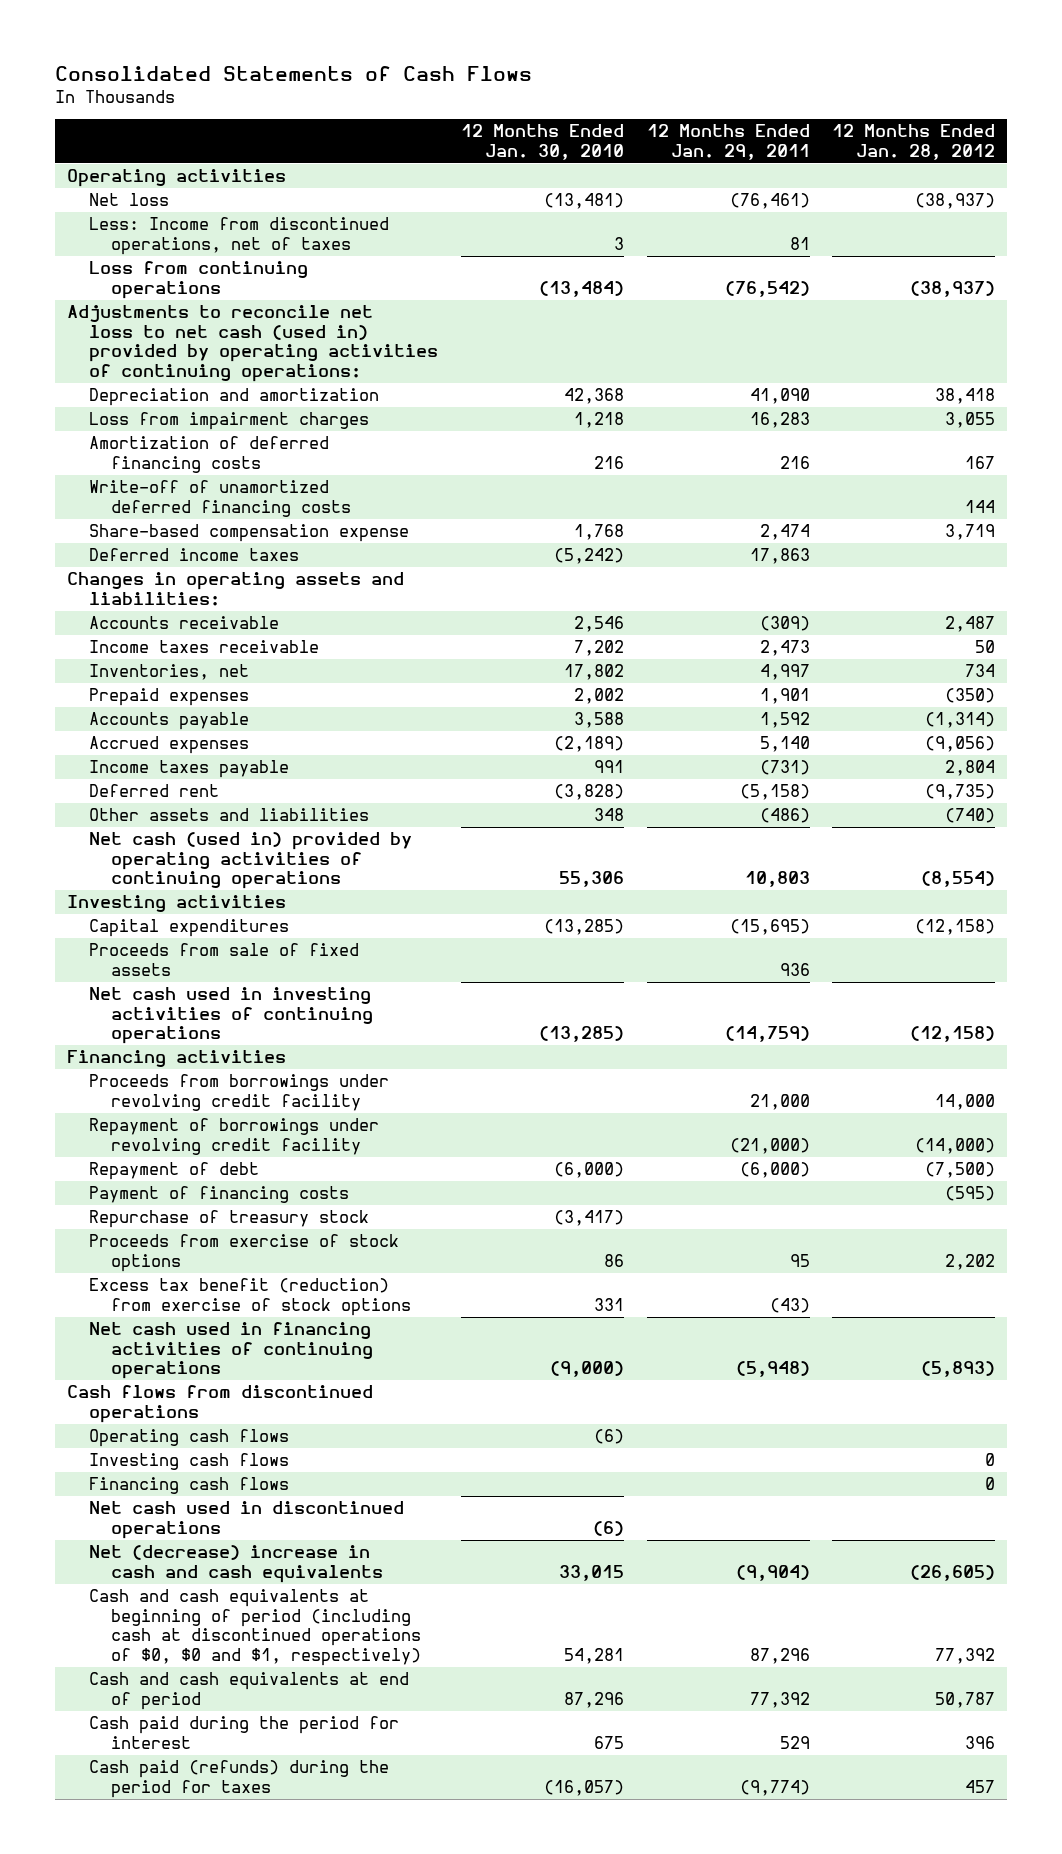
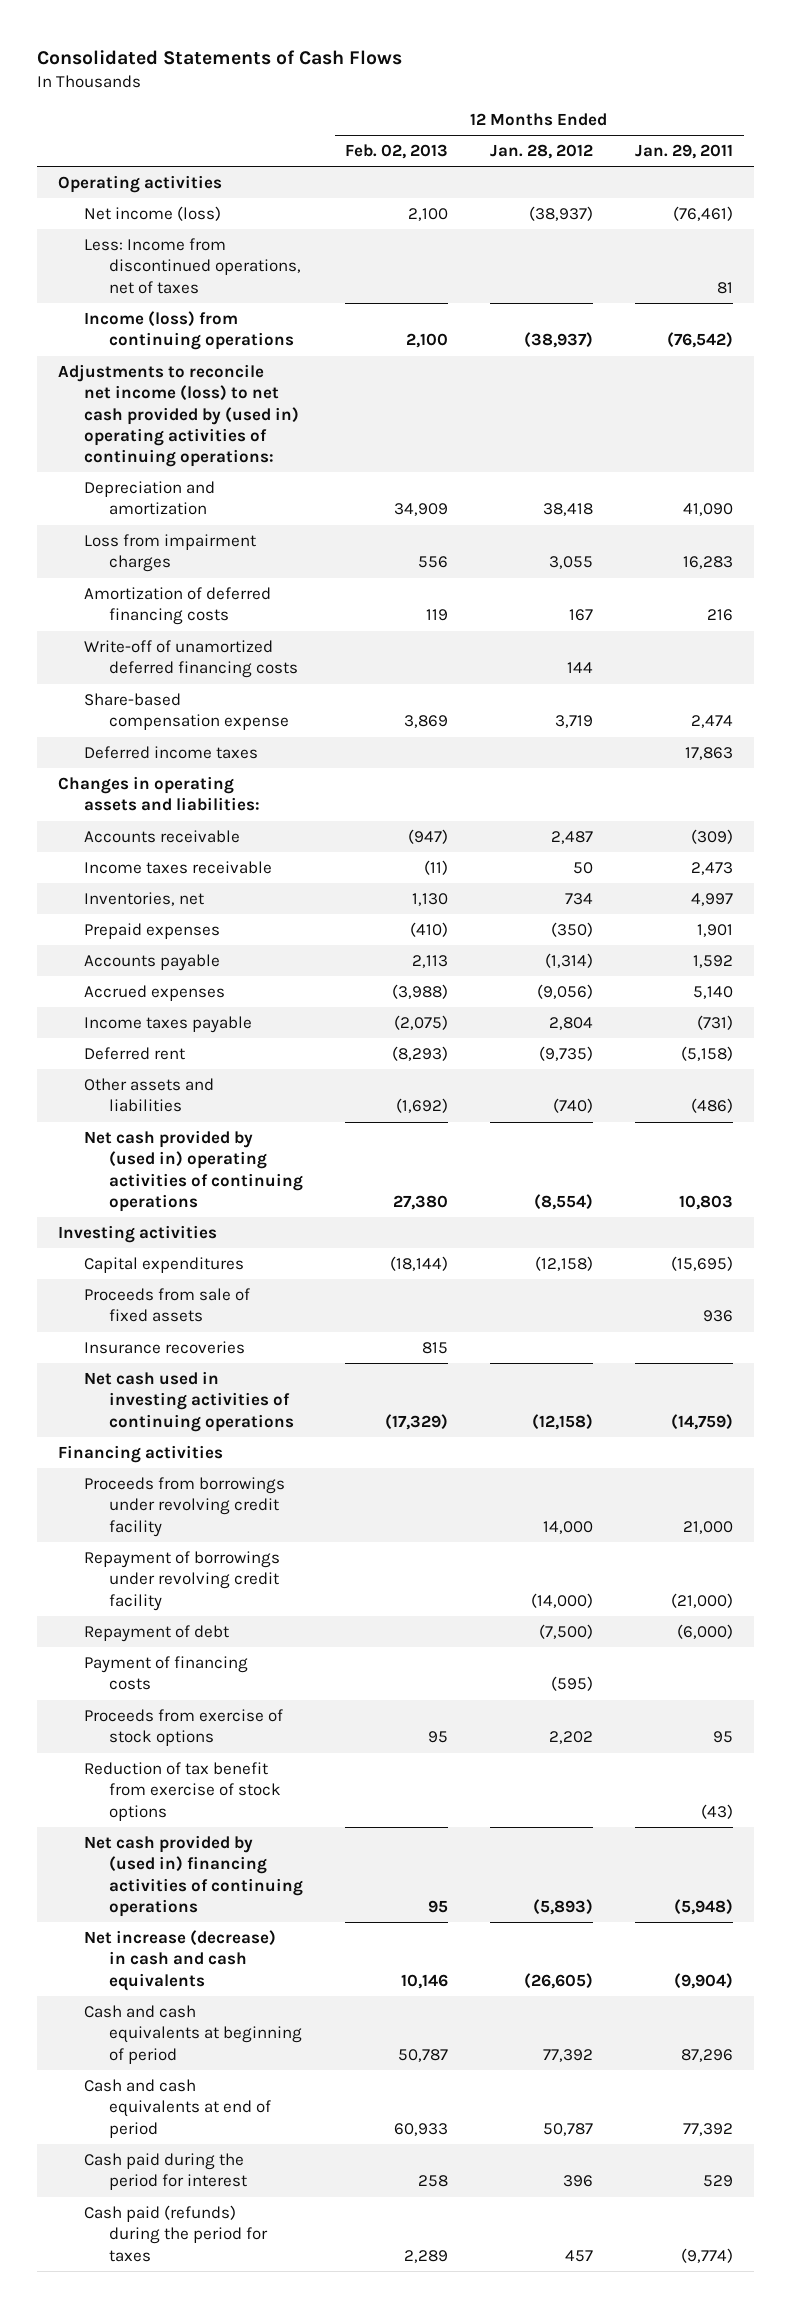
[460,124,624,160] 12 Months Ended Jan. 30, 2010 -> none
none -> [345,144,449,160] Feb. 02, 2013
[88,193,169,207] Net loss -> [83,206,221,222] Net income (loss)
[88,261,308,299] Loss from continuing operations -> [83,311,295,351] Income (loss) from continuing operations
[66,305,438,382] Adjustments to reconcile net loss to net cash (used in) provided by operating activities of continuing operations: -> [58,364,299,468] Adjustments to reconcile net income (loss) to net cash provided by (used in) operating activities of continuing operations:
[88,832,412,890] Net cash (used in) provided by operating activities of continuing operations -> [83,1130,304,1212] Net cash provided by (used in) operating activities of continuing operations
none -> [83,1341,245,1355] Insurance recoveries
[88,1210,369,1229] Repurchase of treasury stock -> none
[66,1385,373,1423] Cash flows from discontinued operations -> none
[88,1429,289,1448] Operating cash flows -> none
[88,1453,289,1471] Investing cash flows -> none
[88,1477,289,1495] Financing cash flows -> none
[88,1501,404,1539] Net cash used in discontinued operations -> none
[88,1278,411,1316] Excess tax benefit (reduction) from exercise of stock options -> [83,1762,282,1821] Reduction of tax benefit from exercise of stock options
[88,1322,373,1380] Net cash used in financing activities of continuing operations -> [83,1835,304,1917] Net cash provided by (used in) financing activities of continuing operations
[88,1545,383,1583] Net (decrease) increase in cash and cash equivalents -> [83,1930,276,1991] Net increase (decrease) in cash and cash equivalents
[88,1589,421,1666] Cash and cash equivalents at beginning of period (including cash at discontinued operations of $0, $0 and $1, respectively) -> [83,2005,303,2064] Cash and cash equivalents at beginning of period

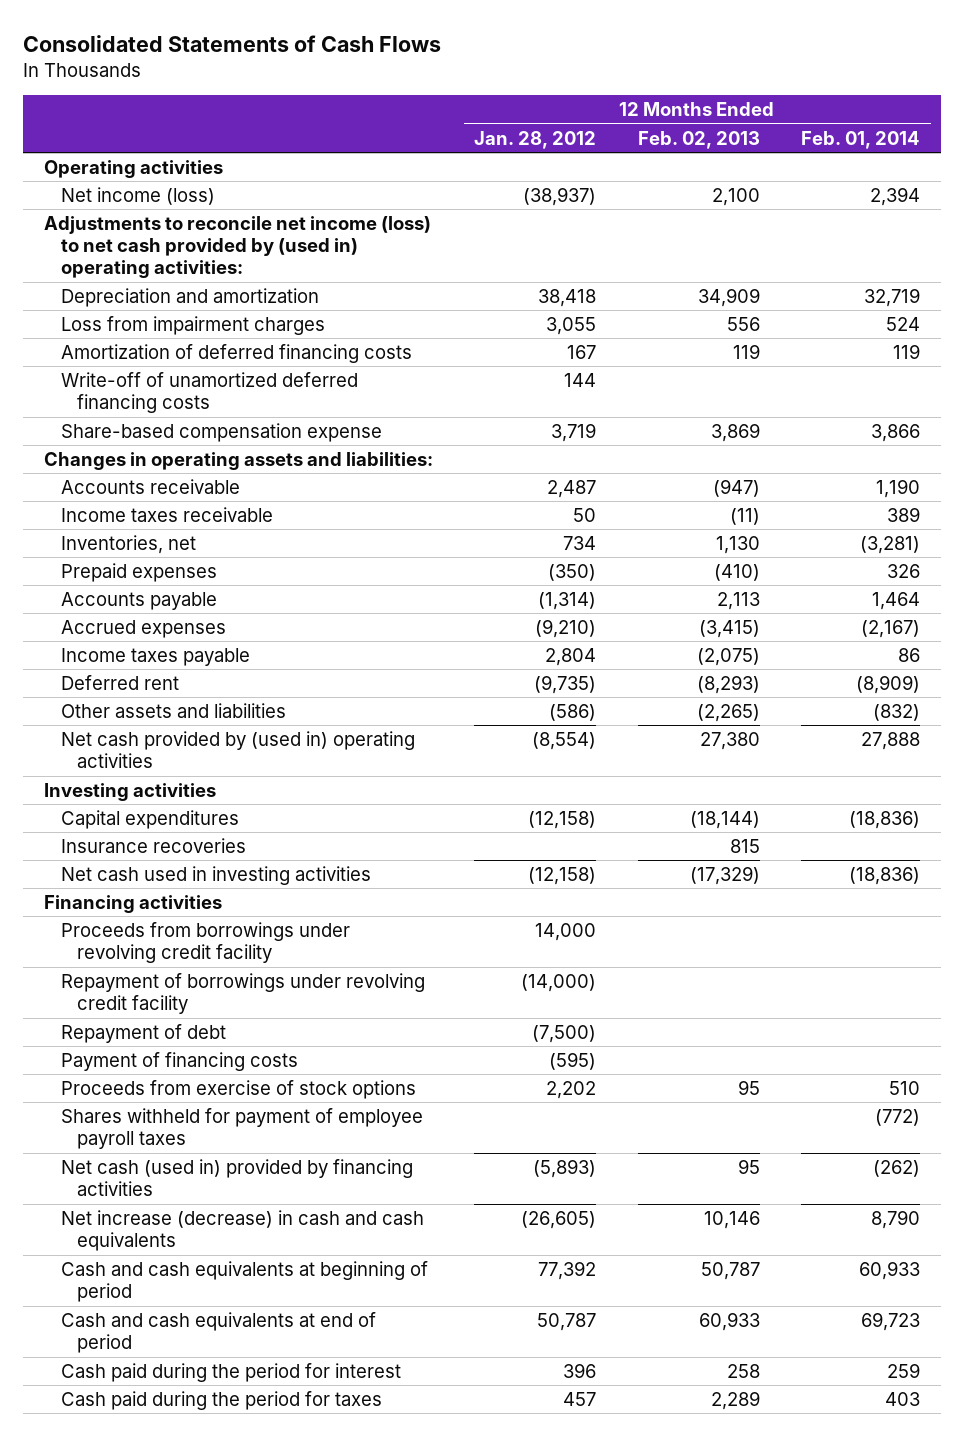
[635,144,734,160] Jan. 29, 2011 -> none
none -> [801,130,921,149] Feb. 01, 2014
[83,238,302,294] Less: Income from discontinued operations, net of taxes -> none
[83,311,295,351] Income (loss) from continuing operations -> none
[58,364,299,468] Adjustments to reconcile net income (loss) to net cash provided by (used in) operating activities of continuing operations: -> [43,215,431,279] Adjustments to reconcile net income (loss) to net cash provided by (used in) operating activities:
[83,746,258,760] Deferred income taxes -> none
[392,984,449,1000] (3,988) -> [698,619,760,638] (3,415)
[537,984,594,1000] (9,056) -> [535,618,597,638] (9,210)
[396,1098,449,1114] (1,692) -> [696,703,760,722] (2,265)
[553,1098,594,1114] (740) -> [549,703,597,721] (586)
[83,1130,304,1212] Net cash provided by (used in) operating activities of continuing operations -> [60,730,415,769] Net cash provided by (used in) operating activities
[83,1288,250,1323] Proceeds from sale of fixed assets -> none
[83,1371,295,1432] Net cash used in investing activities of continuing operations -> [60,865,371,885] Net cash used in investing activities
[83,1762,282,1821] Reduction of tax benefit from exercise of stock options -> none
none -> [60,1107,423,1150] Shares withheld for payment of employee payroll taxes
[83,1835,304,1917] Net cash provided by (used in) financing activities of continuing operations -> [60,1158,413,1197] Net cash (used in) provided by financing activities
[83,2205,269,2262] Cash paid (refunds) during the period for taxes -> [60,1390,382,1410] Cash paid during the period for taxes

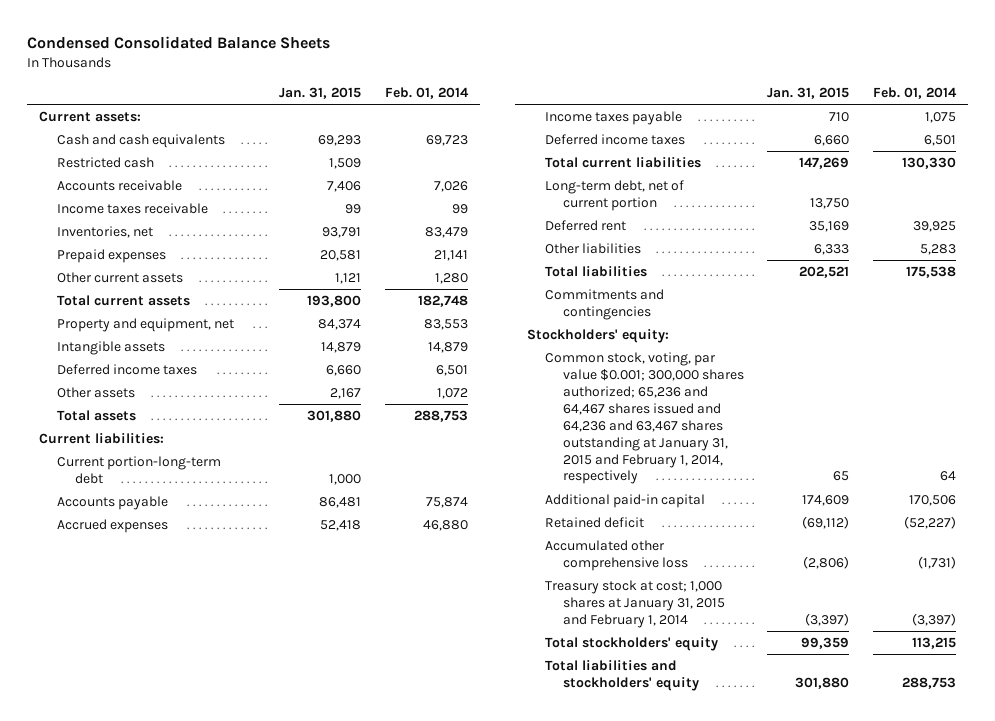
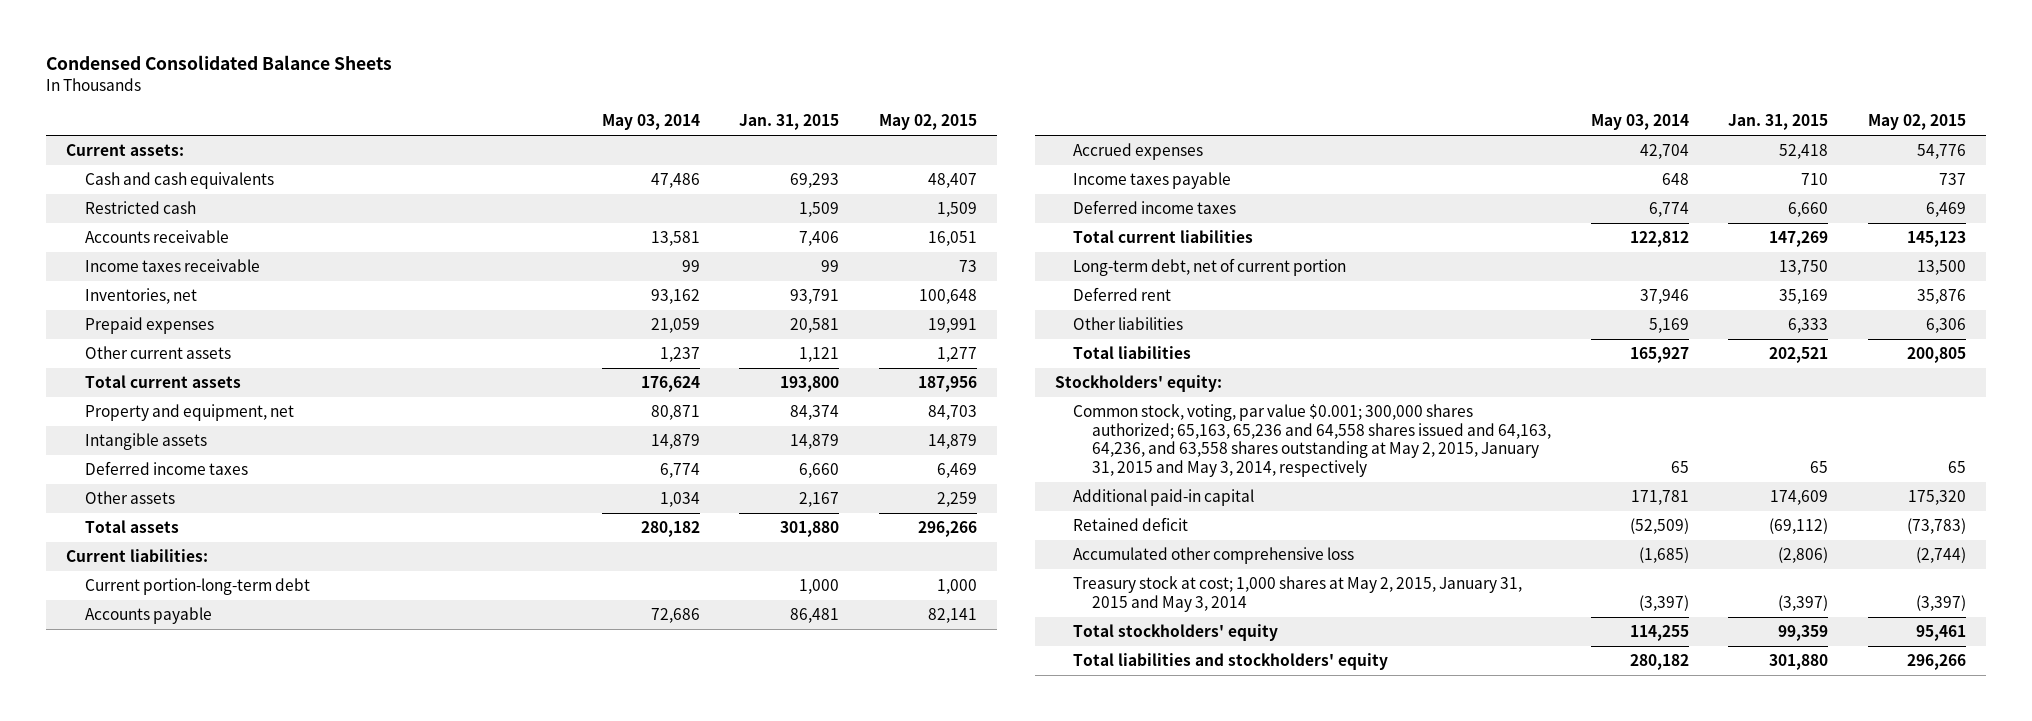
[385,87,470,100] Feb. 01, 2014 -> none
none -> [601,114,700,131] May 03, 2014
none -> [878,114,977,131] May 02, 2015
[544,288,664,320] Commitments and contingencies -> none
[544,351,744,485] Common stock, voting, par value $0.001; 300,000 shares authorized; 65,236 and 64,467 shares issued and 64,236 and 63,467 shares outstanding at January 31, 2015 and February 1, 2014, respectively -> [1073,404,1551,477] Common stock, voting, par value $0.001; 300,000 shares authorized; 65,163, 65,236 and 64,558 shares issued and 64,163, 64,236, and 63,558 shares outstanding at May 2, 2015, January 31, 2015 and May 3, 2014, respectively
[544,579,725,628] Treasury stock at cost; 1,000 shares at January 31, 2015 and February 1, 2014 -> [1073,576,1523,612] Treasury stock at cost; 1,000 shares at May 2, 2015, January 31, 2015 and May 3, 2014

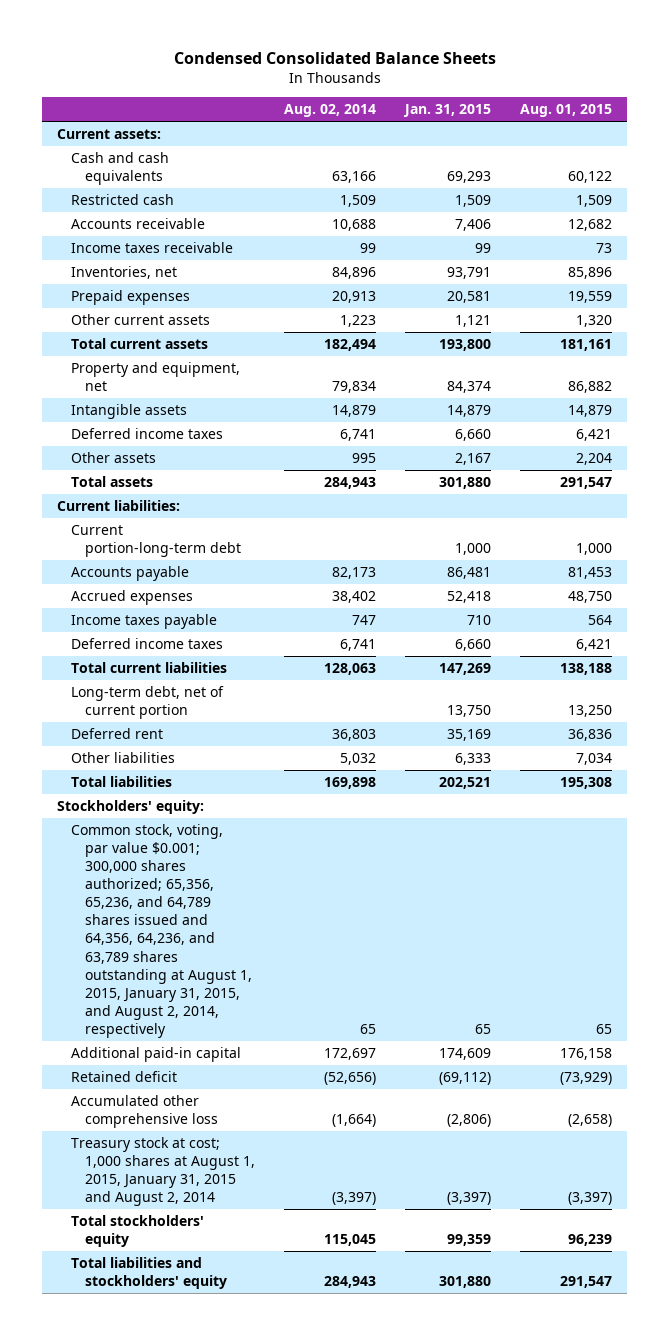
[601,114,700,131] May 03, 2014 -> none
[878,114,977,131] May 02, 2015 -> none
none -> [283,104,376,118] Aug. 02, 2014
none -> [520,104,613,118] Aug. 01, 2015
[1073,404,1551,477] Common stock, voting, par value $0.001; 300,000 shares authorized; 65,163, 65,236 and 64,558 shares issued and 64,163, 64,236, and 63,558 shares outstanding at May 2, 2015, January 31, 2015 and May 3, 2014, respectively -> [70,824,252,1038] Common stock, voting, par value $0.001; 300,000 shares authorized; 65,356, 65,236, and 64,789 shares issued and 64,356, 64,236, and 63,789 shares outstanding at August 1, 2015, January 31, 2015, and August 2, 2014, respectively
[1073,576,1523,612] Treasury stock at cost; 1,000 shares at May 2, 2015, January 31, 2015 and May 3, 2014 -> [70,1137,255,1207] Treasury stock at cost; 1,000 shares at August 1, 2015, January 31, 2015 and August 2, 2014

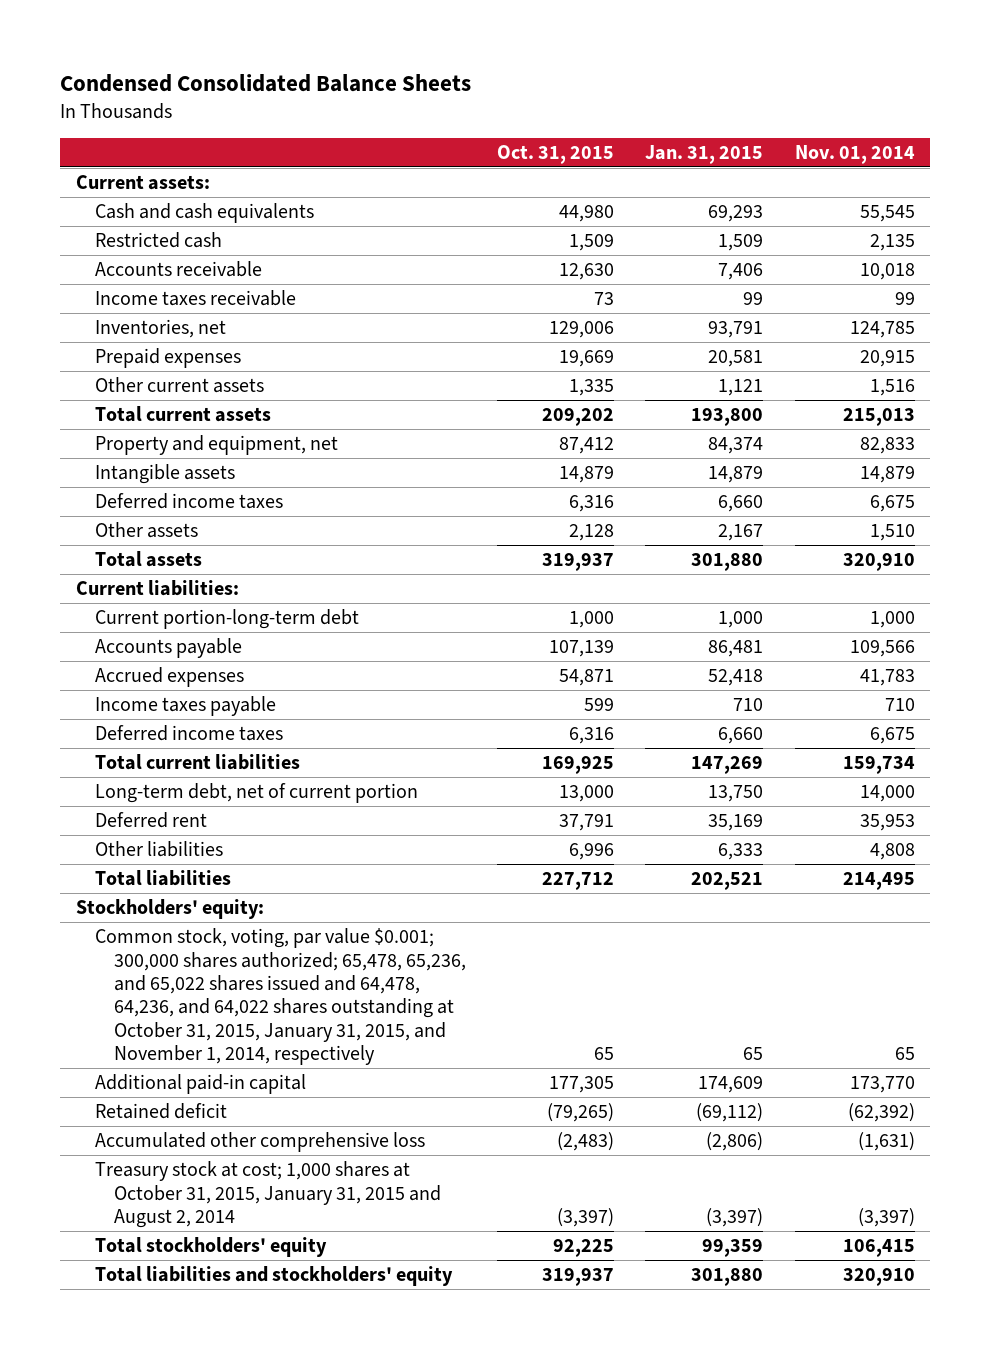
[283,104,376,118] Aug. 02, 2014 -> none
[520,104,613,118] Aug. 01, 2015 -> none
none -> [497,144,615,164] Oct. 31, 2015
none -> [794,144,915,164] Nov. 01, 2014
[70,824,252,1038] Common stock, voting, par value $0.001; 300,000 shares authorized; 65,356, 65,236, and 64,789 shares issued and 64,356, 64,236, and 63,789 shares outstanding at August 1, 2015, January 31, 2015, and August 2, 2014, respectively -> [94,928,466,1066] Common stock, voting, par value $0.001; 300,000 shares authorized; 65,478, 65,236, and 65,022 shares issued and 64,478, 64,236, and 64,022 shares outstanding at October 31, 2015, January 31, 2015, and November 1, 2014, respectively
[70,1137,255,1207] Treasury stock at cost; 1,000 shares at August 1, 2015, January 31, 2015 and August 2, 2014 -> [94,1161,441,1228] Treasury stock at cost; 1,000 shares at October 31, 2015, January 31, 2015 and August 2, 2014

